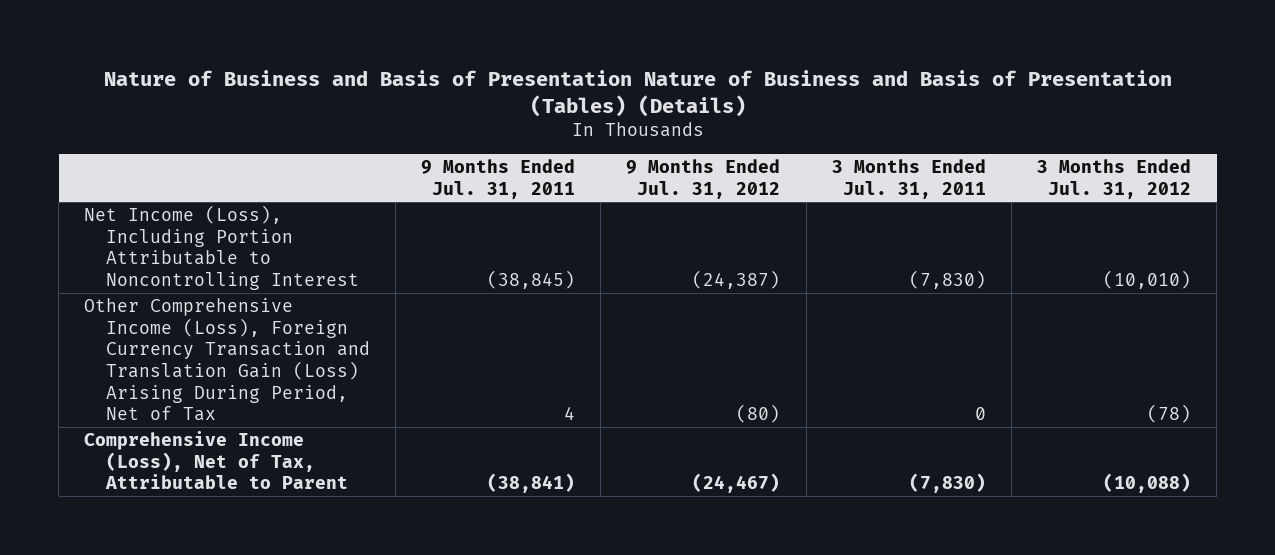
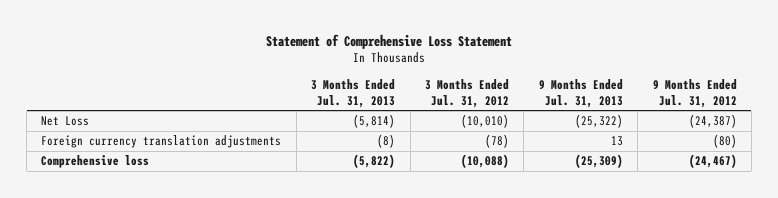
[103,69,1172,117] Nature of Business and Basis of Presentation Nature of Business and Basis of Presentation (Tables) (Details) -> [266,33,513,49] Statement of Comprehensive Loss Statement
[421,159,576,199] 9 Months Ended Jul. 31, 2011 -> none
[831,159,986,199] 3 Months Ended Jul. 31, 2011 -> none
none -> [311,79,396,108] 3 Months Ended Jul. 31, 2013
none -> [538,79,623,108] 9 Months Ended Jul. 31, 2013
[84,205,359,290] Net Income (Loss), Including Portion Attributable to Noncontrolling Interest -> [41,116,90,127] Net Loss
[84,298,370,422] Other Comprehensive Income (Loss), Foreign Currency Transaction and Translation Gain (Loss) Arising During Period, Net of Tax -> [41,135,282,149] Foreign currency translation adjustments
[84,431,348,490] Comprehensive Income (Loss), Net of Tax, Attributable to Parent -> [41,155,150,169] Comprehensive loss

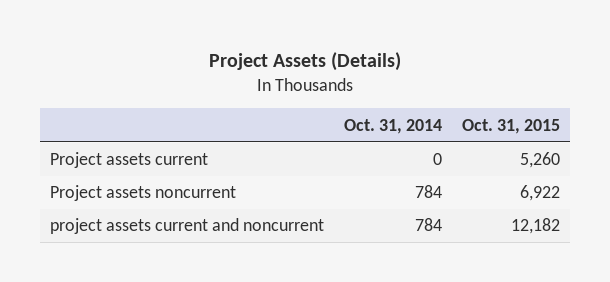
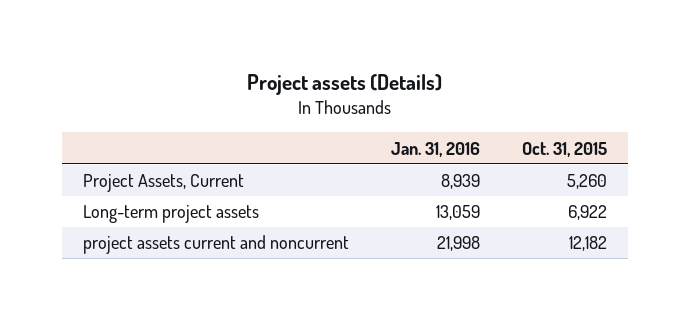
[209,52,402,72] Project Assets (Details) -> [246,73,442,95] Project assets (Details)
[344,118,443,134] Oct. 31, 2014 -> none
none -> [390,141,480,157] Jan. 31, 2016
[50,152,209,169] Project assets current -> [82,174,244,193] Project Assets, Current
[50,185,237,202] Project assets noncurrent -> [82,205,259,224] Long-term project assets

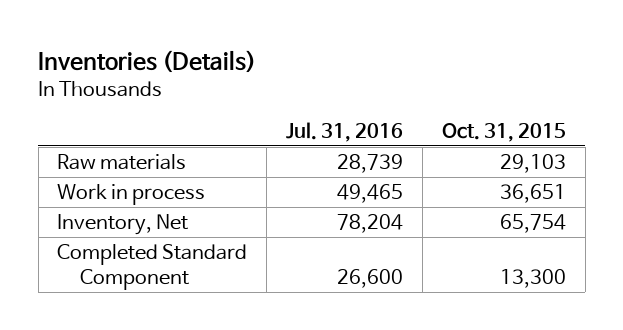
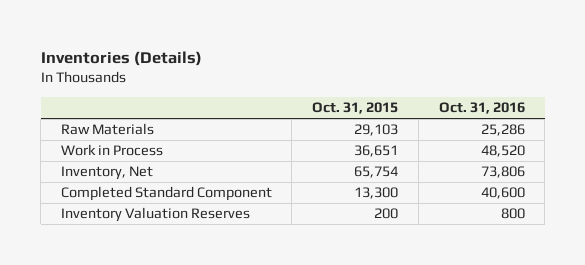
[286,121,404,142] Jul. 31, 2016 -> none
none -> [438,102,525,115] Oct. 31, 2016
[57,154,187,171] Raw materials -> [60,123,154,136] Raw Materials
[57,184,206,206] Work in process -> [60,144,163,157] Work in Process
none -> [60,207,250,223] Inventory Valuation Reserves

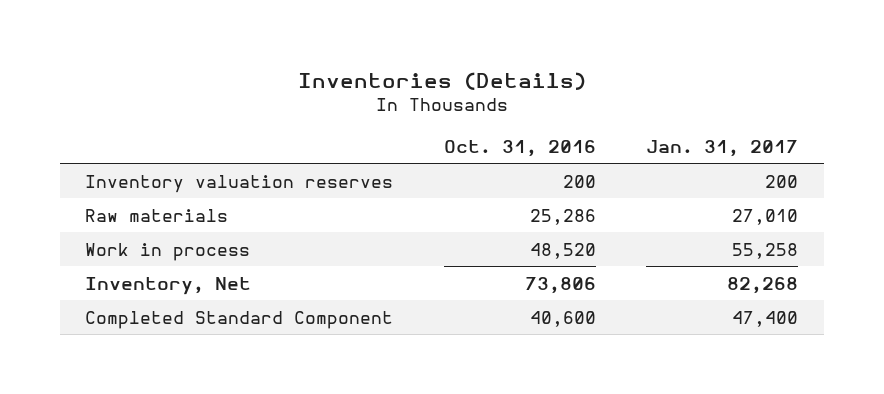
[312,102,399,115] Oct. 31, 2015 -> none
none -> [646,139,799,157] Jan. 31, 2017
none -> [85,174,394,193] Inventory valuation reserves
[60,123,154,136] Raw Materials -> [85,208,229,222] Raw materials
[60,144,163,157] Work in Process -> [85,242,251,261] Work in process
[60,207,250,223] Inventory Valuation Reserves -> none

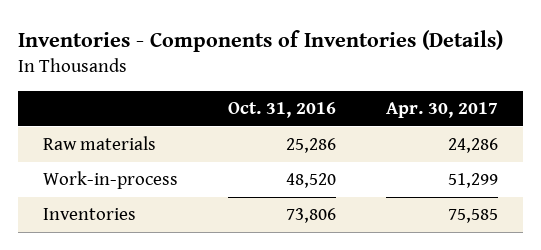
[297,71,586,90] Inventories (Details) -> [17,29,503,52] Inventories - Components of Inventories (Details)
[646,139,799,157] Jan. 31, 2017 -> none
none -> [386,101,499,118] Apr. 30, 2017
[85,174,394,193] Inventory valuation reserves -> none
[85,310,394,329] Completed Standard Component -> none
[85,242,251,261] Work in process -> [42,171,178,190] Work-in-process
[85,276,252,295] Inventory, Net -> [42,208,136,221] Inventories

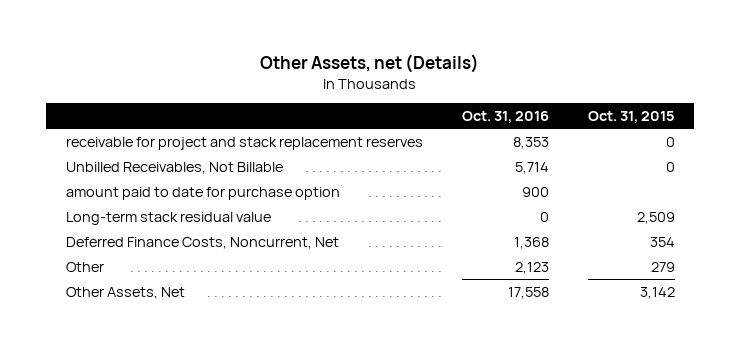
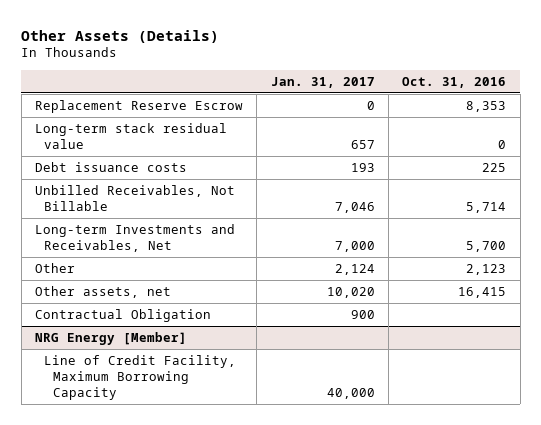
[260,53,480,73] Other Assets, net (Details) -> [21,29,220,43] Other Assets (Details)
[587,111,675,124] Oct. 31, 2015 -> none
none -> [270,76,375,88] Jan. 31, 2017
[65,186,340,200] amount paid to date for purchase option -> none
[65,136,423,150] receivable for project and stack replacement reserves -> [35,99,244,113] Replacement Reserve Escrow
[65,236,339,249] Deferred Finance Costs, Noncurrent, Net -> none
none -> [35,161,188,172] Debt issuance costs
[65,161,283,174] Unbilled Receivables, Not Billable -> [35,184,236,211] Unbilled Receivables, Not Billable
none -> [35,223,236,252] Long-term Investments and Receivables, Net
[65,286,185,299] Other Assets, Net -> [35,285,172,298] Other assets, net
[507,286,549,299] 17,558 -> [458,286,507,298] 16,415
none -> [35,308,212,322] Contractual Obligation
none -> [35,331,188,345] NRG Energy [Member]
none -> [43,354,236,401] Line of Credit Facility, Maximum Borrowing Capacity

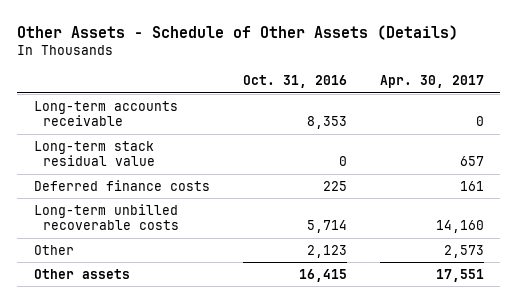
[21,29,220,43] Other Assets (Details) -> [17,24,459,40] Other Assets - Schedule of Other Assets (Details)
[270,76,375,88] Jan. 31, 2017 -> none
none -> [379,75,484,89] Apr. 30, 2017
[35,99,244,113] Replacement Reserve Escrow -> [33,100,178,127] Long-term accounts receivable
[35,223,236,252] Long-term Investments and Receivables, Net -> none
[35,161,188,172] Debt issuance costs -> [33,179,210,191] Deferred finance costs
[35,184,236,211] Unbilled Receivables, Not Billable -> [33,203,180,231] Long-term unbilled recoverable costs
[35,308,212,322] Contractual Obligation -> none
[35,331,188,345] NRG Energy [Member] -> none
[43,354,236,401] Line of Credit Facility, Maximum Borrowing Capacity -> none
[35,285,172,298] Other assets, net -> [33,268,130,279] Other assets

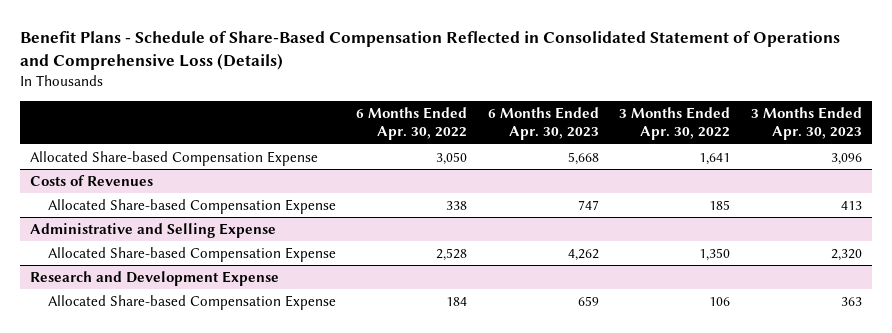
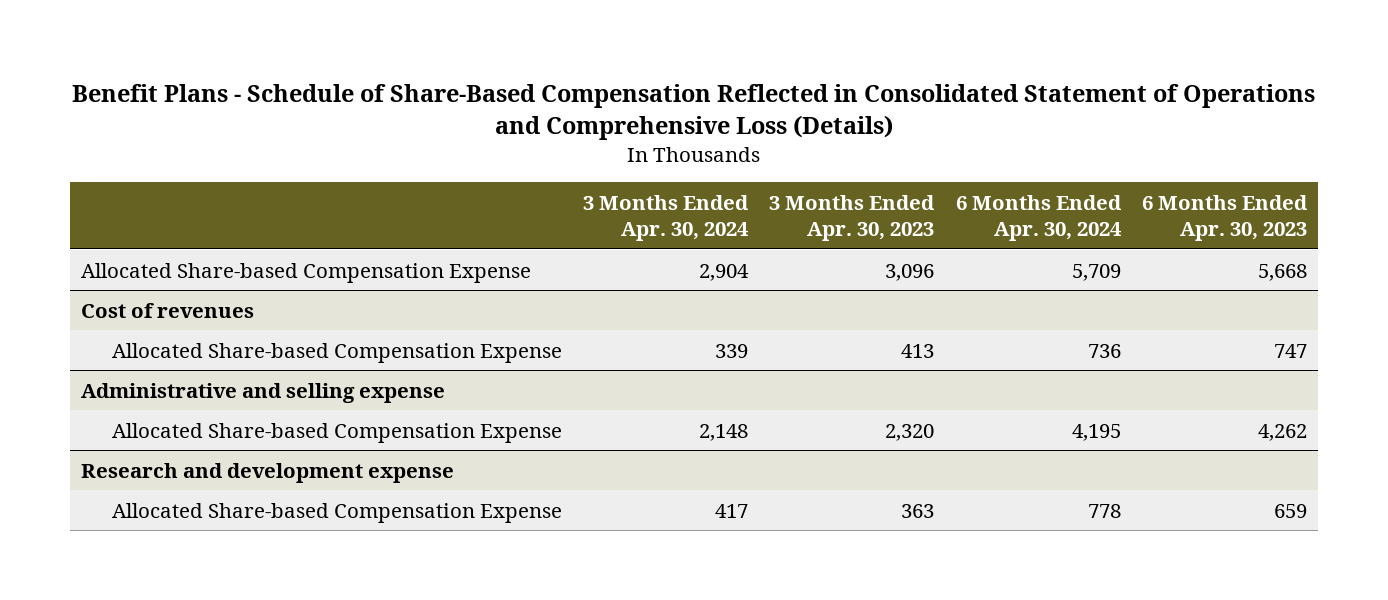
[356,107,468,141] 6 Months Ended Apr. 30, 2022 -> none
[619,107,731,141] 3 Months Ended Apr. 30, 2022 -> none
none -> [583,195,750,242] 3 Months Ended Apr. 30, 2024
none -> [955,195,1122,242] 6 Months Ended Apr. 30, 2024
[29,174,153,186] Costs of Revenues -> [81,302,255,318] Cost of revenues
[29,222,276,238] Administrative and Selling Expense -> [81,382,446,403] Administrative and selling expense
[29,270,279,286] Research and Development Expense -> [81,462,455,483] Research and development expense

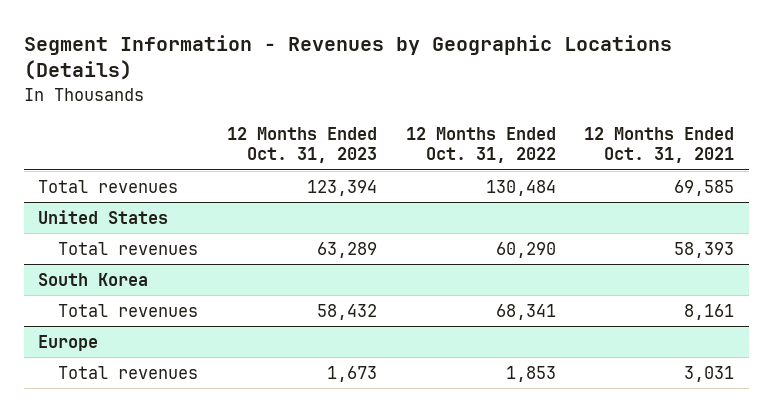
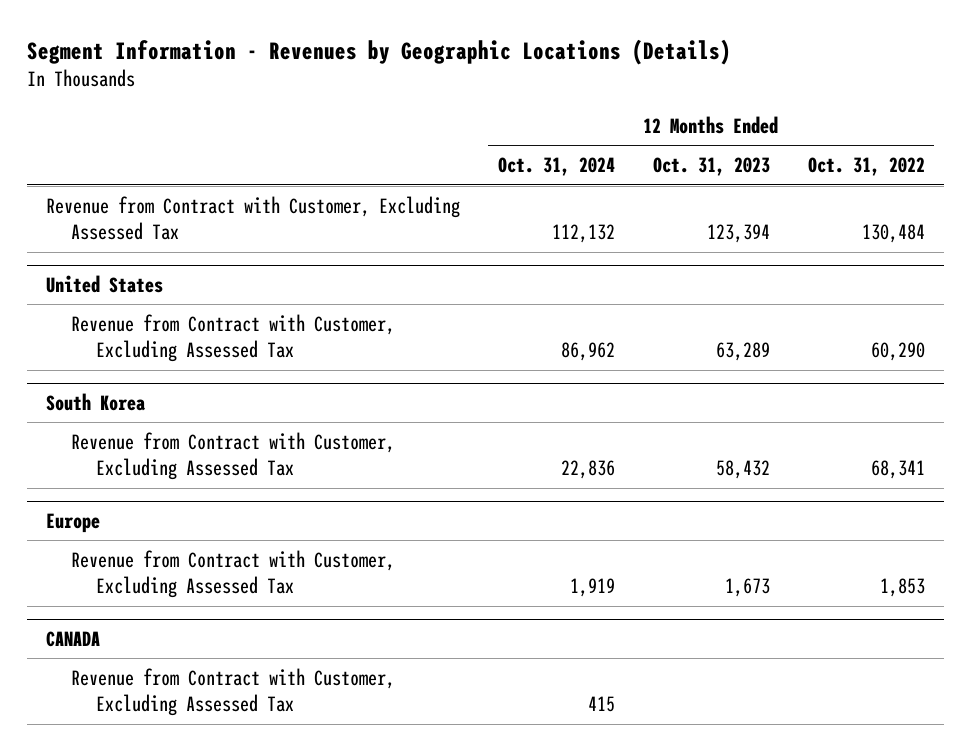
[584,126,735,164] 12 Months Ended Oct. 31, 2021 -> none
none -> [497,157,615,177] Oct. 31, 2024
[38,180,179,194] Total revenues -> [46,195,461,241] Revenue from Contract with Customer, Excluding Assessed Tax
[58,242,199,256] Total revenues -> [71,313,396,363] Revenue from Contract with Customer, Excluding Assessed Tax
[58,304,199,318] Total revenues -> [71,431,396,481] Revenue from Contract with Customer, Excluding Assessed Tax
[58,366,199,380] Total revenues -> [71,549,396,599] Revenue from Contract with Customer, Excluding Assessed Tax
none -> [46,630,101,647] CANADA
none -> [71,667,396,717] Revenue from Contract with Customer, Excluding Assessed Tax

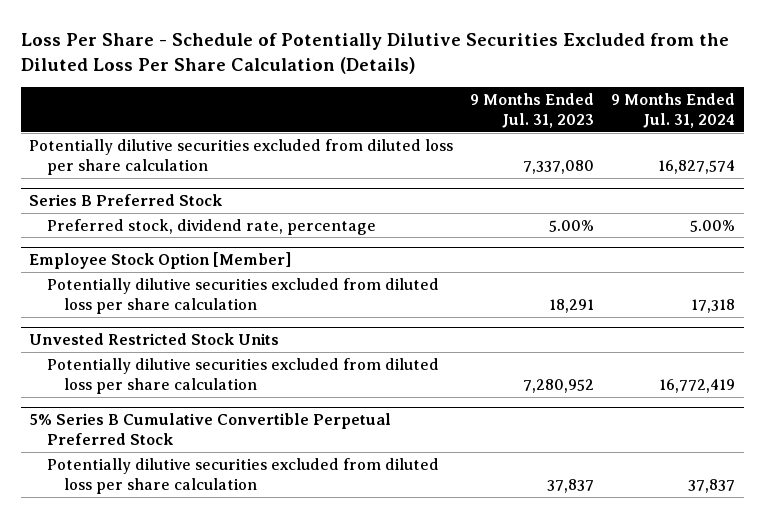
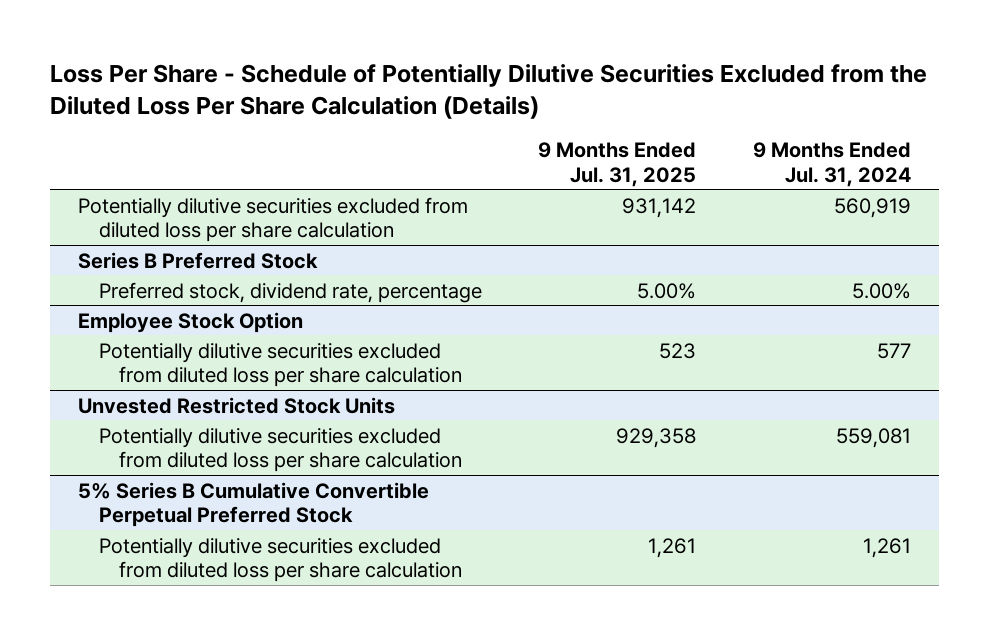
[470,92,595,129] 9 Months Ended Jul. 31, 2023 -> none
none -> [538,142,697,187] 9 Months Ended Jul. 31, 2025
[658,160,736,175] 16,827,574 -> [833,197,911,218] 560,919
[29,251,292,269] Employee Stock Option [Member] -> [78,311,304,333] Employee Stock Option
[691,299,736,314] 17,318 -> [876,342,911,359] 577
[659,379,736,394] 16,772,419 -> [835,427,911,448] 559,081
[688,479,736,494] 37,837 -> [862,537,911,558] 1,261

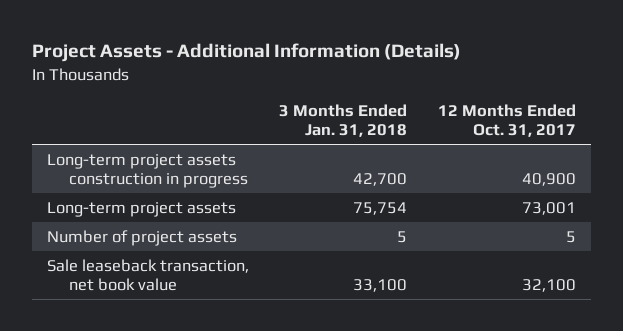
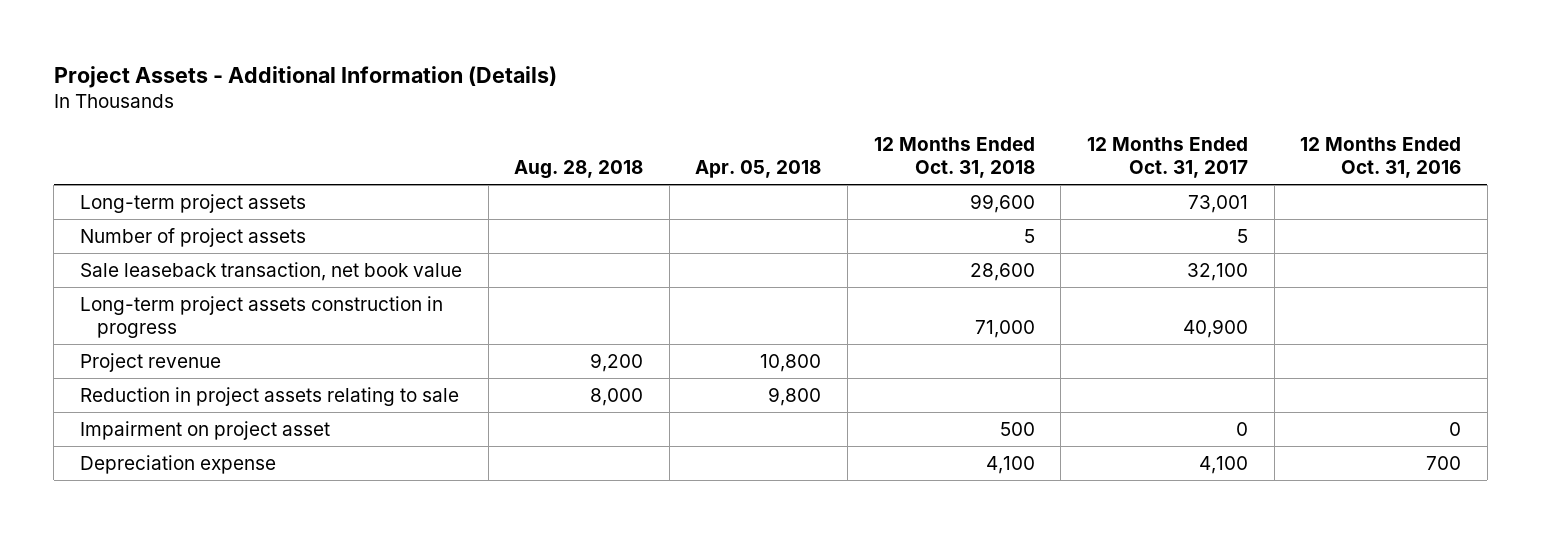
[279,103,408,138] 3 Months Ended Jan. 31, 2018 -> none
none -> [514,159,644,179] Aug. 28, 2018
none -> [695,159,822,178] Apr. 05, 2018
none -> [873,137,1035,178] 12 Months Ended Oct. 31, 2018
none -> [1300,137,1462,178] 12 Months Ended Oct. 31, 2016
[47,153,248,189] Long-term project assets construction in progress -> [80,296,444,338] Long-term project assets construction in progress
none -> [80,353,222,373] Project revenue
none -> [80,387,460,407] Reduction in project assets relating to sale
none -> [80,421,331,441] Impairment on project asset
none -> [80,455,277,475] Depreciation expense

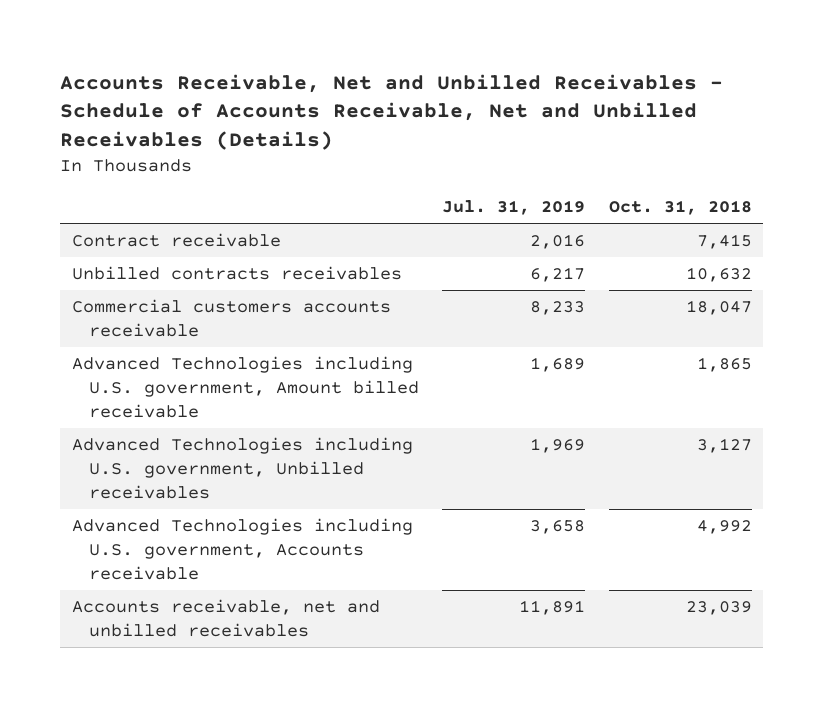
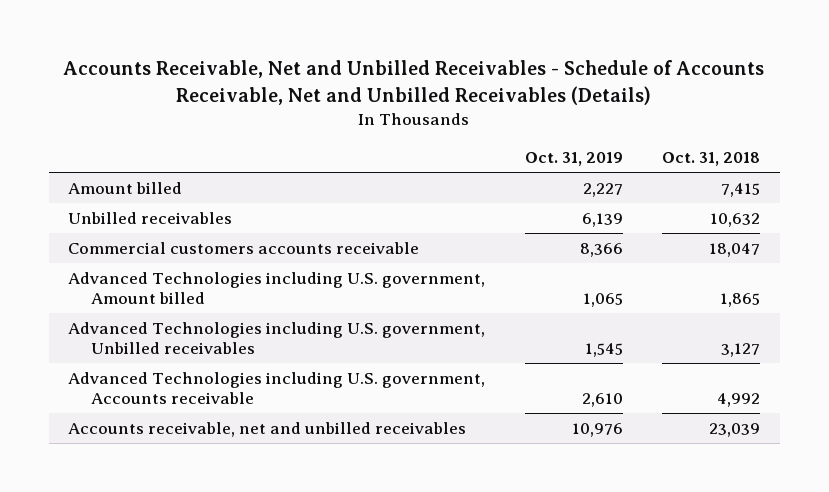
[442,199,586,215] Jul. 31, 2019 -> none
none -> [524,152,623,167] Oct. 31, 2019
[71,233,281,248] Contract receivable -> [68,181,183,194] Amount billed
[71,266,402,281] Unbilled contracts receivables -> [68,211,233,224] Unbilled receivables
[71,356,420,418] Advanced Technologies including U.S. government, Amount billed receivable -> [68,271,486,305] Advanced Technologies including U.S. government, Amount billed

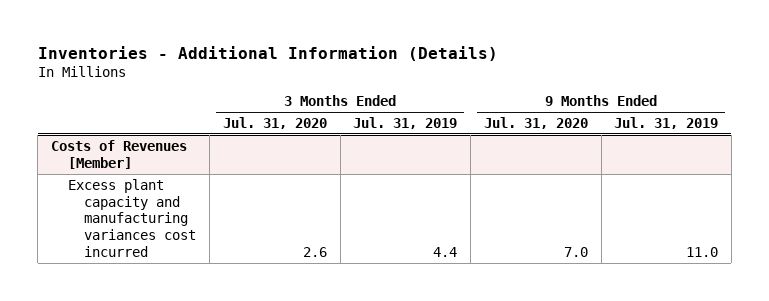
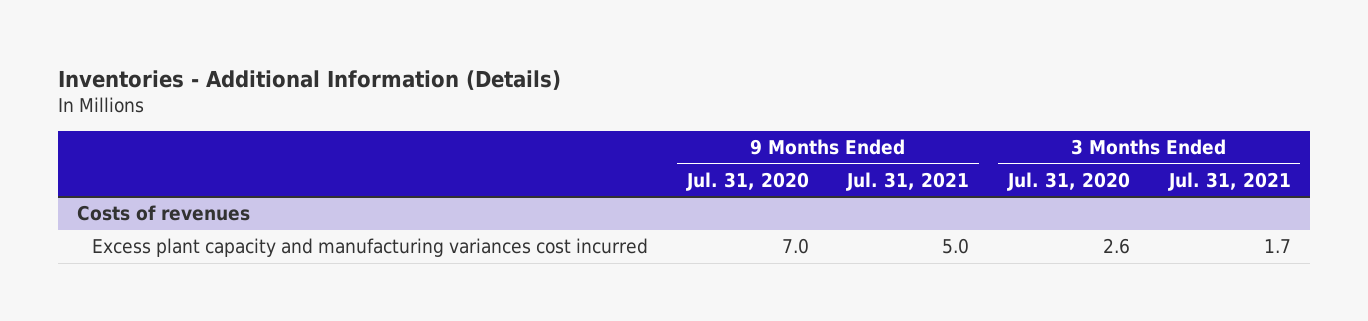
[353,116,458,129] Jul. 31, 2019 -> none
[614,116,719,129] Jul. 31, 2019 -> none
none -> [846,171,970,191] Jul. 31, 2021
none -> [1167,171,1291,191] Jul. 31, 2021
[51,139,188,169] Costs of Revenues [Member] -> [77,205,251,222] Costs of revenues

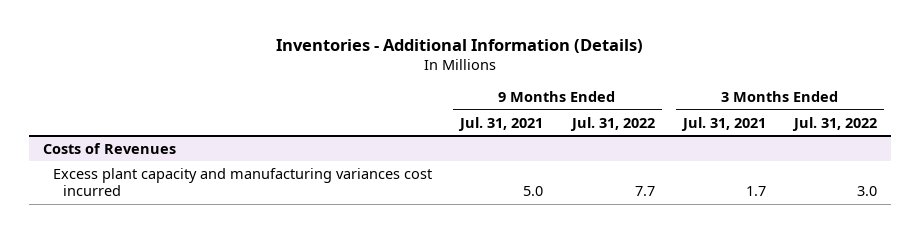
[685,171,809,191] Jul. 31, 2020 -> none
[1007,171,1131,191] Jul. 31, 2020 -> none
none -> [569,116,655,131] Jul. 31, 2022
none -> [792,116,878,131] Jul. 31, 2022
[77,205,251,222] Costs of revenues -> [42,142,176,154] Costs of Revenues

